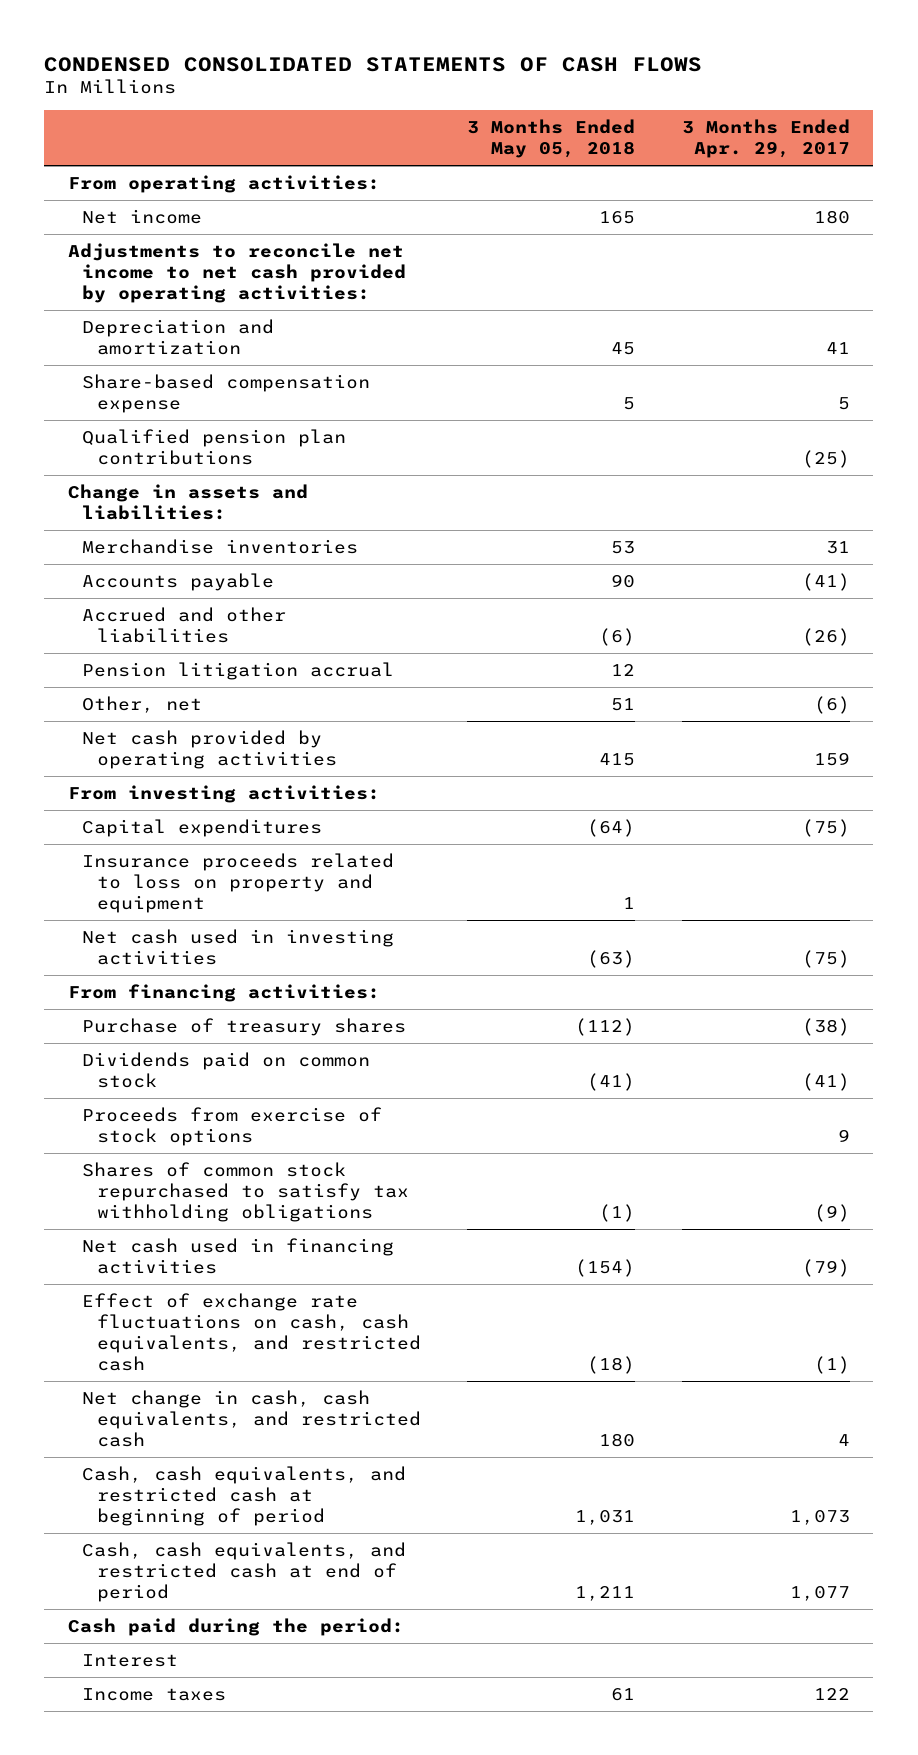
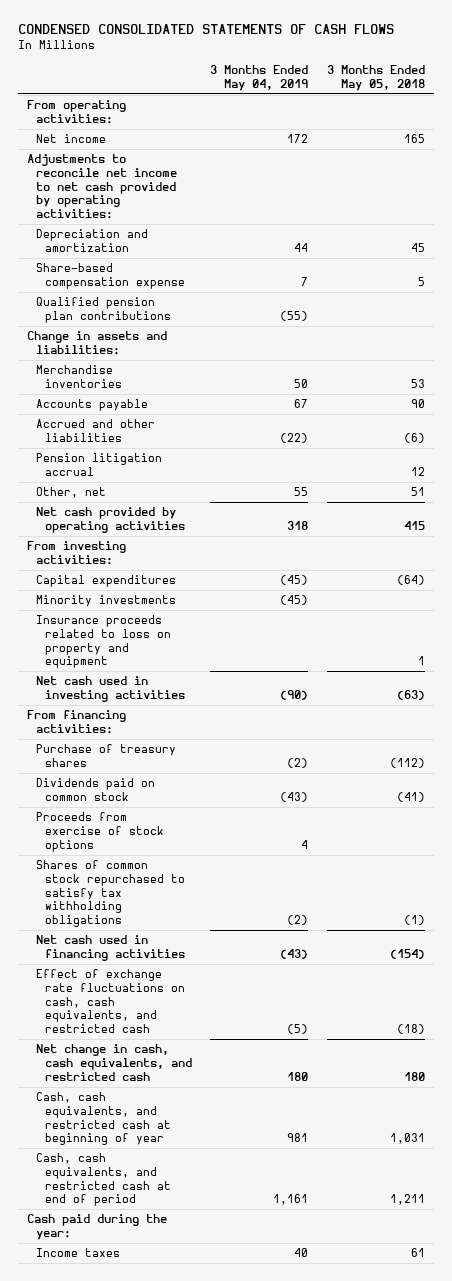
[681,118,850,159] 3 Months Ended Apr. 29, 2017 -> none
none -> [210,65,309,91] 3 Months Ended May 04, 2019
none -> [35,595,176,608] Minority investments
[82,1465,407,1527] Cash, cash equivalents, and restricted cash at beginning of period -> [35,1092,171,1146] Cash, cash equivalents, and restricted cash at beginning of year
[82,1653,179,1667] Interest -> none
[67,1617,404,1636] Cash paid during the period: -> [26,1214,167,1240] Cash paid during the year:

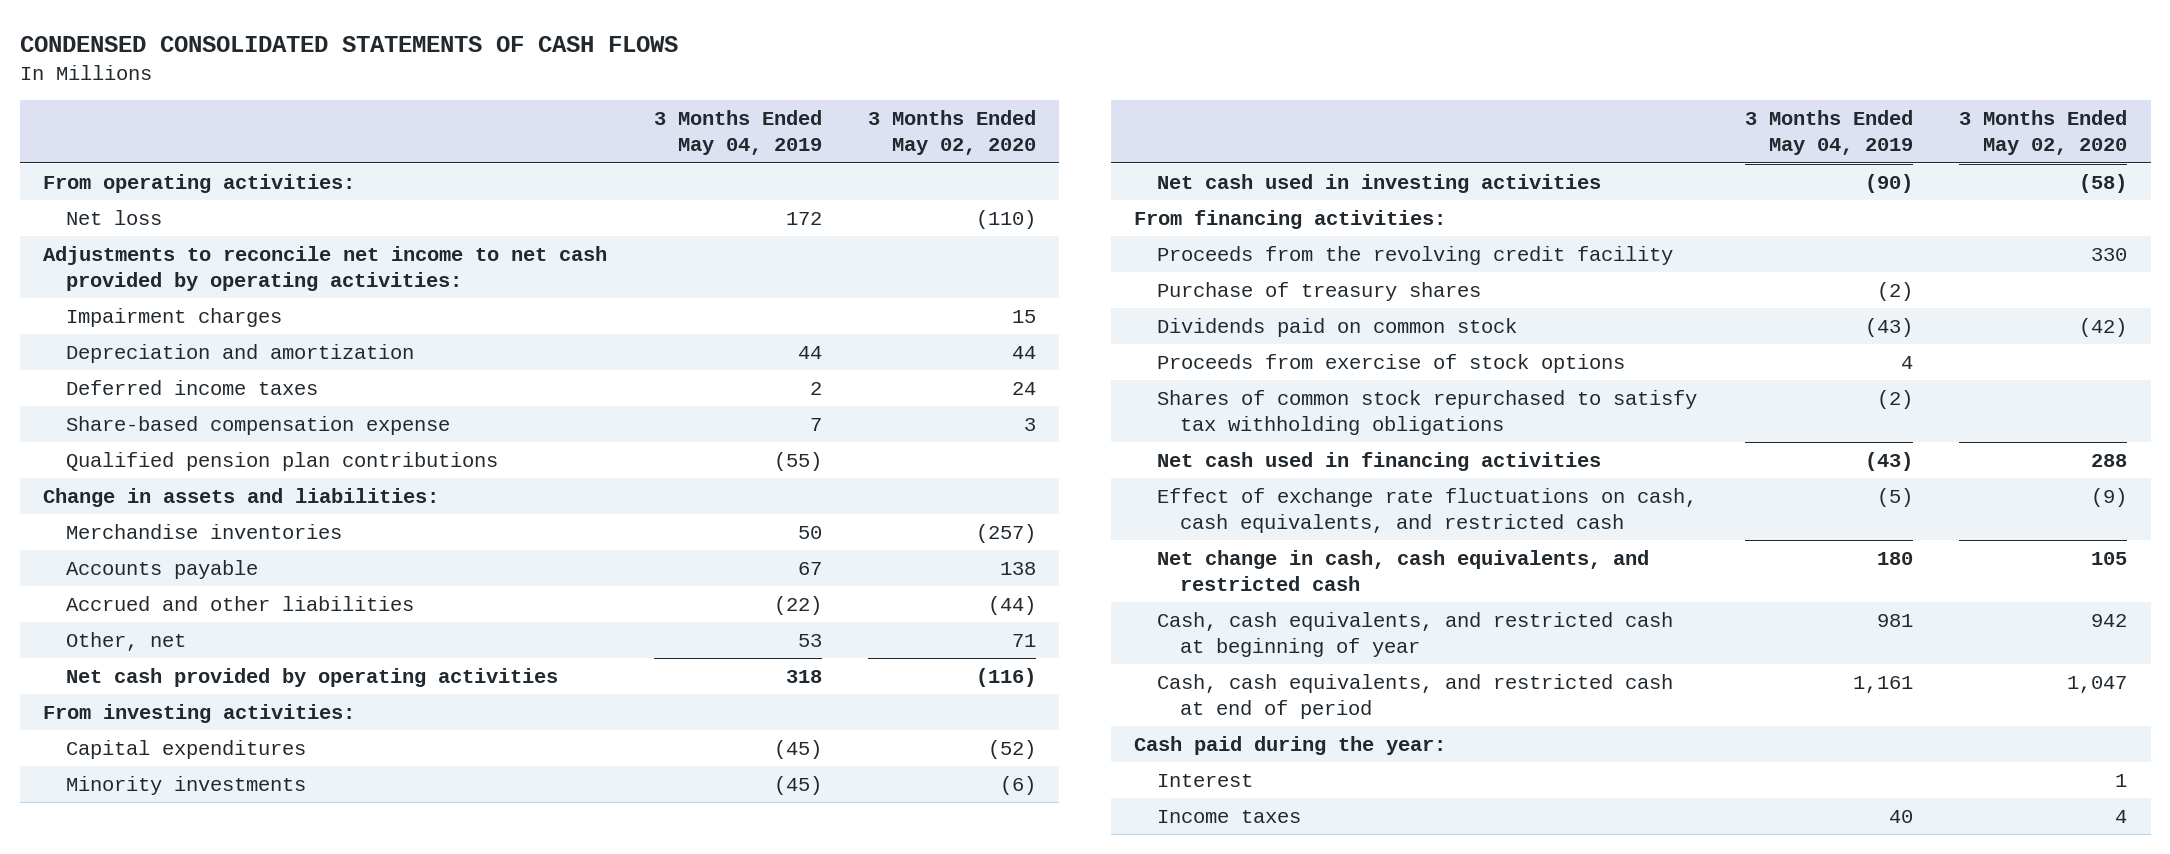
[327,65,426,91] 3 Months Ended May 05, 2018 -> none
none -> [868,110,1037,156] 3 Months Ended May 02, 2020
[35,134,106,144] Net income -> [65,210,162,226] Net loss
none -> [65,308,282,328] Impairment charges
none -> [65,380,318,396] Deferred income taxes
[35,453,162,476] Pension litigation accrual -> none
[294,487,309,497] 55 -> [797,634,822,648] 53
[35,615,171,669] Insurance proceeds related to loss on property and equipment -> none
none -> [1156,246,1673,266] Proceeds from the revolving credit facility
none -> [1156,774,1253,788] Interest

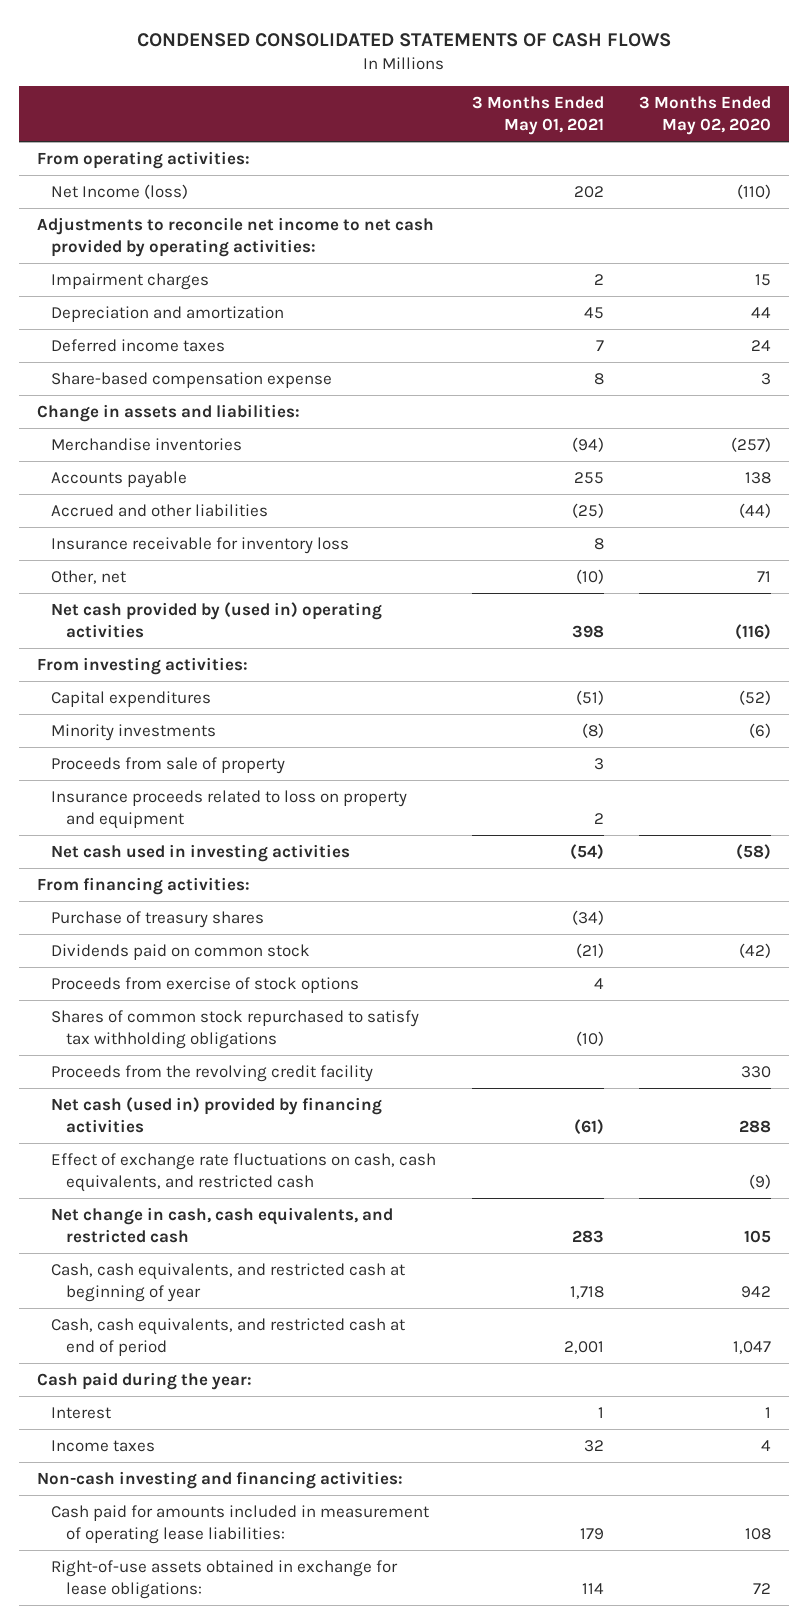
[653,110,822,156] 3 Months Ended May 04, 2019 -> none
none -> [471,95,604,135] 3 Months Ended May 01, 2021
[65,210,162,226] Net loss -> [51,184,189,200] Net Income (loss)
[65,452,498,472] Qualified pension plan contributions -> none
none -> [51,537,350,555] Insurance receivable for inventory loss
[65,668,558,688] Net cash provided by operating activities -> [51,602,383,638] Net cash provided by (used in) operating activities
none -> [51,757,286,775] Proceeds from sale of property
none -> [51,790,408,829] Insurance proceeds related to loss on property and equipment
[1156,246,1673,266] Proceeds from the revolving credit facility -> [51,1065,374,1083] Proceeds from the revolving credit facility
[1156,452,1601,472] Net cash used in financing activities -> [51,1097,383,1133] Net cash (used in) provided by financing activities
none -> [36,1471,403,1490] Non-cash investing and financing activities:
none -> [51,1505,430,1544] Cash paid for amounts included in measurement of operating lease liabilities:
none -> [51,1560,399,1599] Right-of-use assets obtained in exchange for lease obligations:

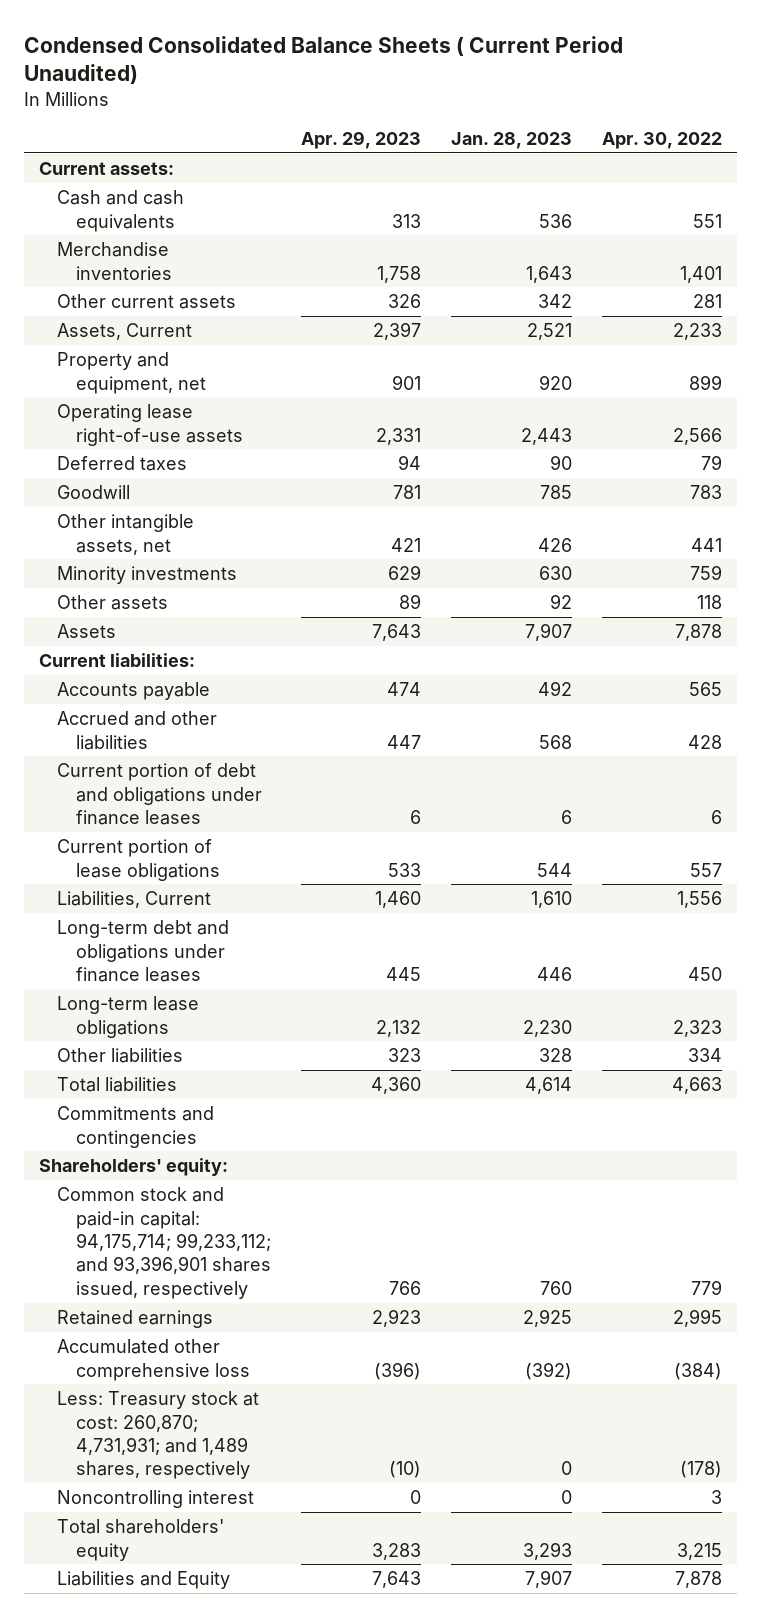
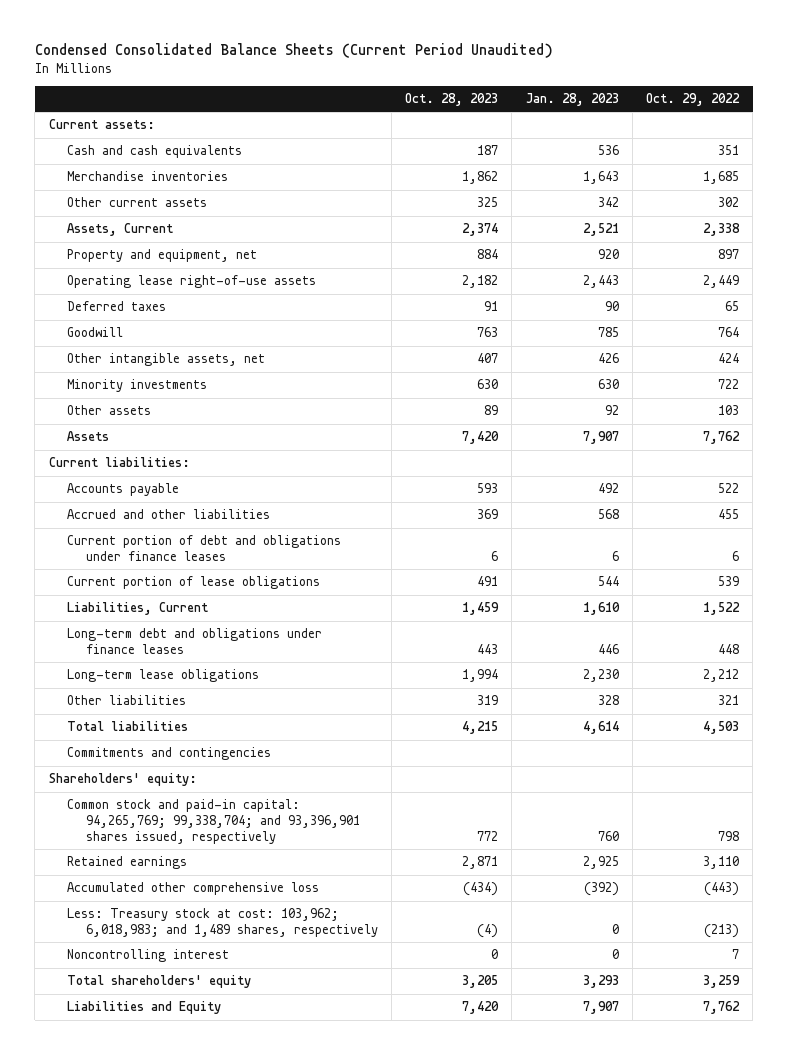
[24,35,624,84] Condensed Consolidated Balance Sheets ( Current Period Unaudited) -> [34,43,553,59] Condensed Consolidated Balance Sheets (Current Period Unaudited)
[300,130,421,149] Apr. 29, 2023 -> none
[601,131,722,149] Apr. 30, 2022 -> none
none -> [405,92,499,106] Oct. 28, 2023
none -> [645,92,740,106] Oct. 29, 2022
[57,1187,271,1299] Common stock and paid-in capital: 94,175,714; 99,233,112; and 93,396,901 shares issued, respectively -> [67,799,360,844] Common stock and paid-in capital: 94,265,769; 99,338,704; and 93,396,901 shares issued, respectively
[57,1391,260,1480] Less: Treasury stock at cost: 260,870; 4,731,931; and 1,489 shares, respectively -> [67,908,378,938] Less: Treasury stock at cost: 103,962; 6,018,983; and 1,489 shares, respectively

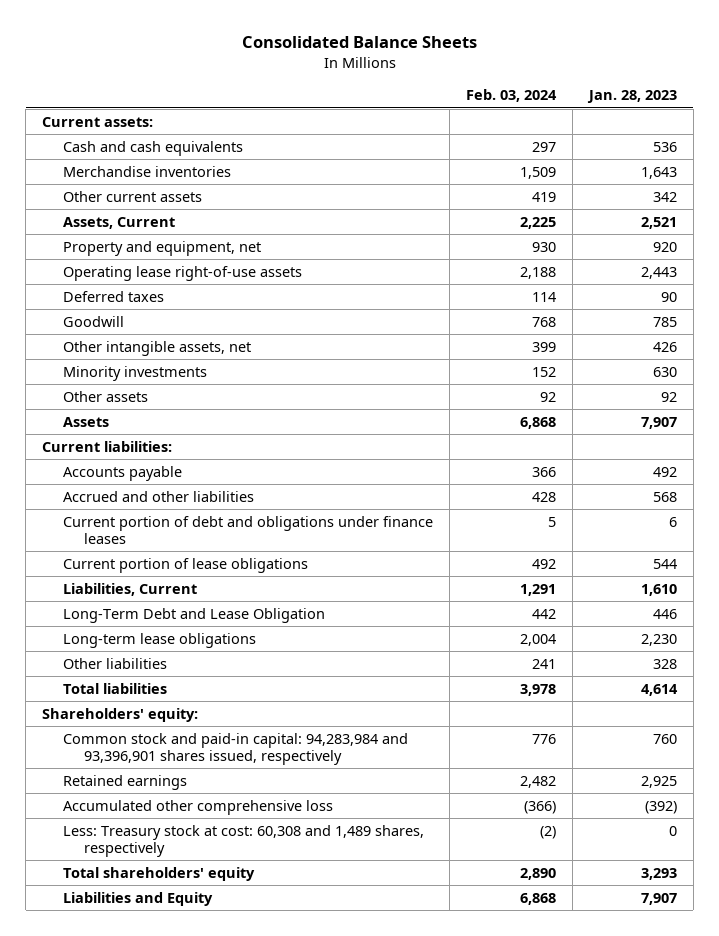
[34,43,553,59] Condensed Consolidated Balance Sheets (Current Period Unaudited) -> [241,36,477,49] Consolidated Balance Sheets
[405,92,499,106] Oct. 28, 2023 -> none
[645,92,740,106] Oct. 29, 2022 -> none
none -> [466,89,558,103] Feb. 03, 2024
[67,628,323,655] Long-term debt and obligations under finance leases -> [63,607,326,623] Long-Term Debt and Lease Obligation
[67,747,272,761] Commitments and contingencies -> none
[67,799,360,844] Common stock and paid-in capital: 94,265,769; 99,338,704; and 93,396,901 shares issued, respectively -> [63,732,409,765] Common stock and paid-in capital: 94,283,984 and 93,396,901 shares issued, respectively
[67,949,230,963] Noncontrolling interest -> none
[67,908,378,938] Less: Treasury stock at cost: 103,962; 6,018,983; and 1,489 shares, respectively -> [63,824,425,857] Less: Treasury stock at cost: 60,308 and 1,489 shares, respectively

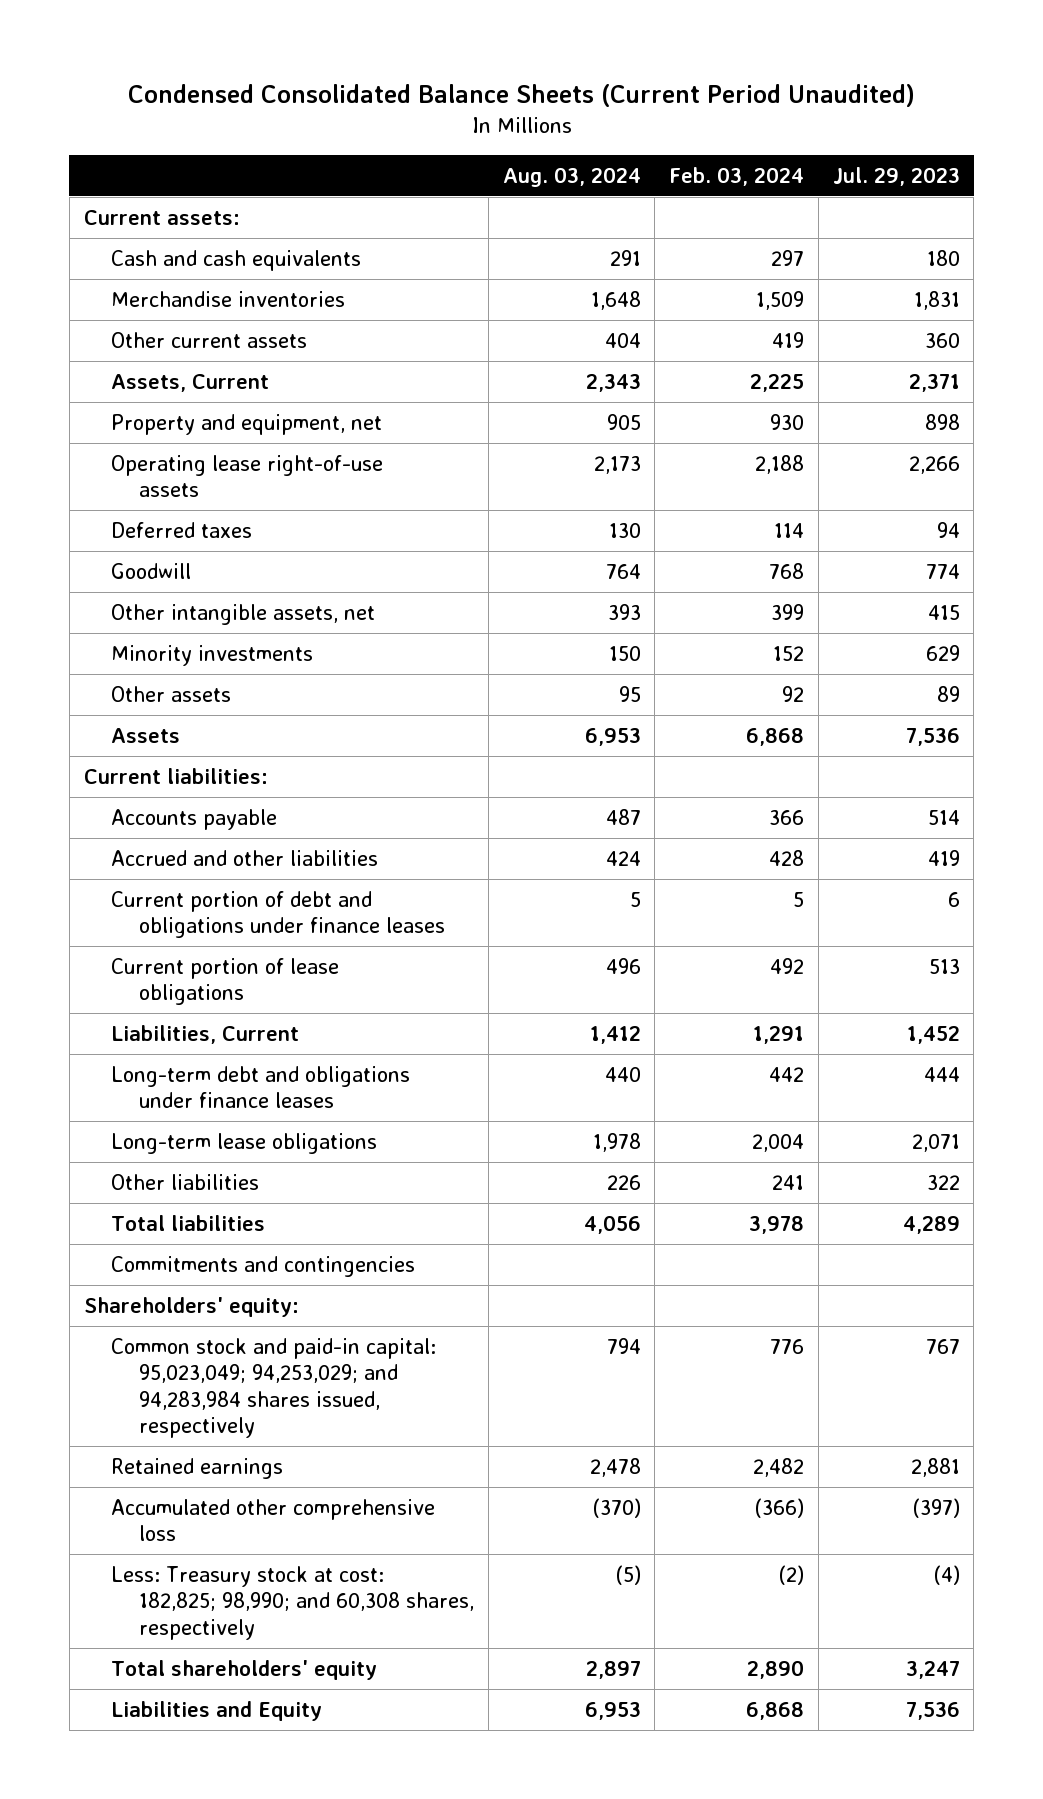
[241,36,477,49] Consolidated Balance Sheets -> [127,84,915,108] Condensed Consolidated Balance Sheets (Current Period Unaudited)
[587,90,678,104] Jan. 28, 2023 -> none
none -> [502,167,641,188] Aug. 03, 2024
none -> [832,167,960,187] Jul. 29, 2023
[63,607,326,623] Long-Term Debt and Lease Obligation -> [111,1065,411,1109] Long-term debt and obligations under finance leases
none -> [111,1255,416,1277] Commitments and contingencies
[63,732,409,765] Common stock and paid-in capital: 94,283,984 and 93,396,901 shares issued, respectively -> [111,1337,437,1439] Common stock and paid-in capital: 95,023,049; 94,253,029; and 94,283,984 shares issued, respectively
[63,824,425,857] Less: Treasury stock at cost: 60,308 and 1,489 shares, respectively -> [111,1565,475,1640] Less: Treasury stock at cost: 182,825; 98,990; and 60,308 shares, respectively

